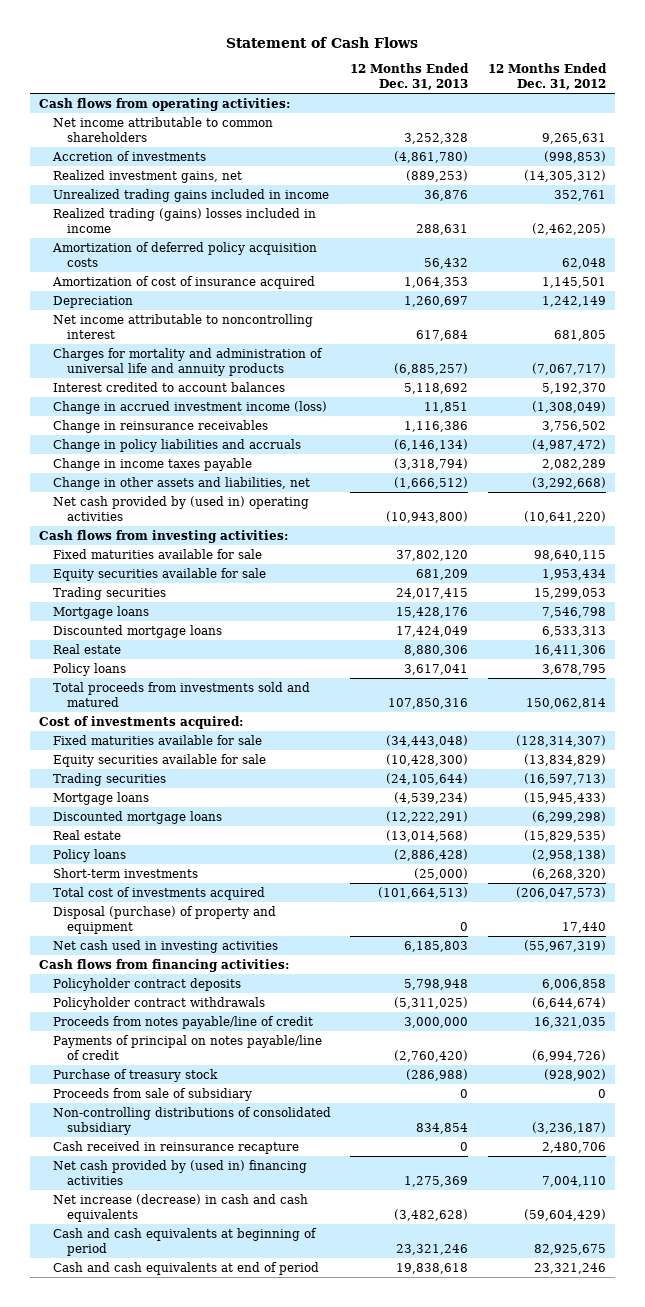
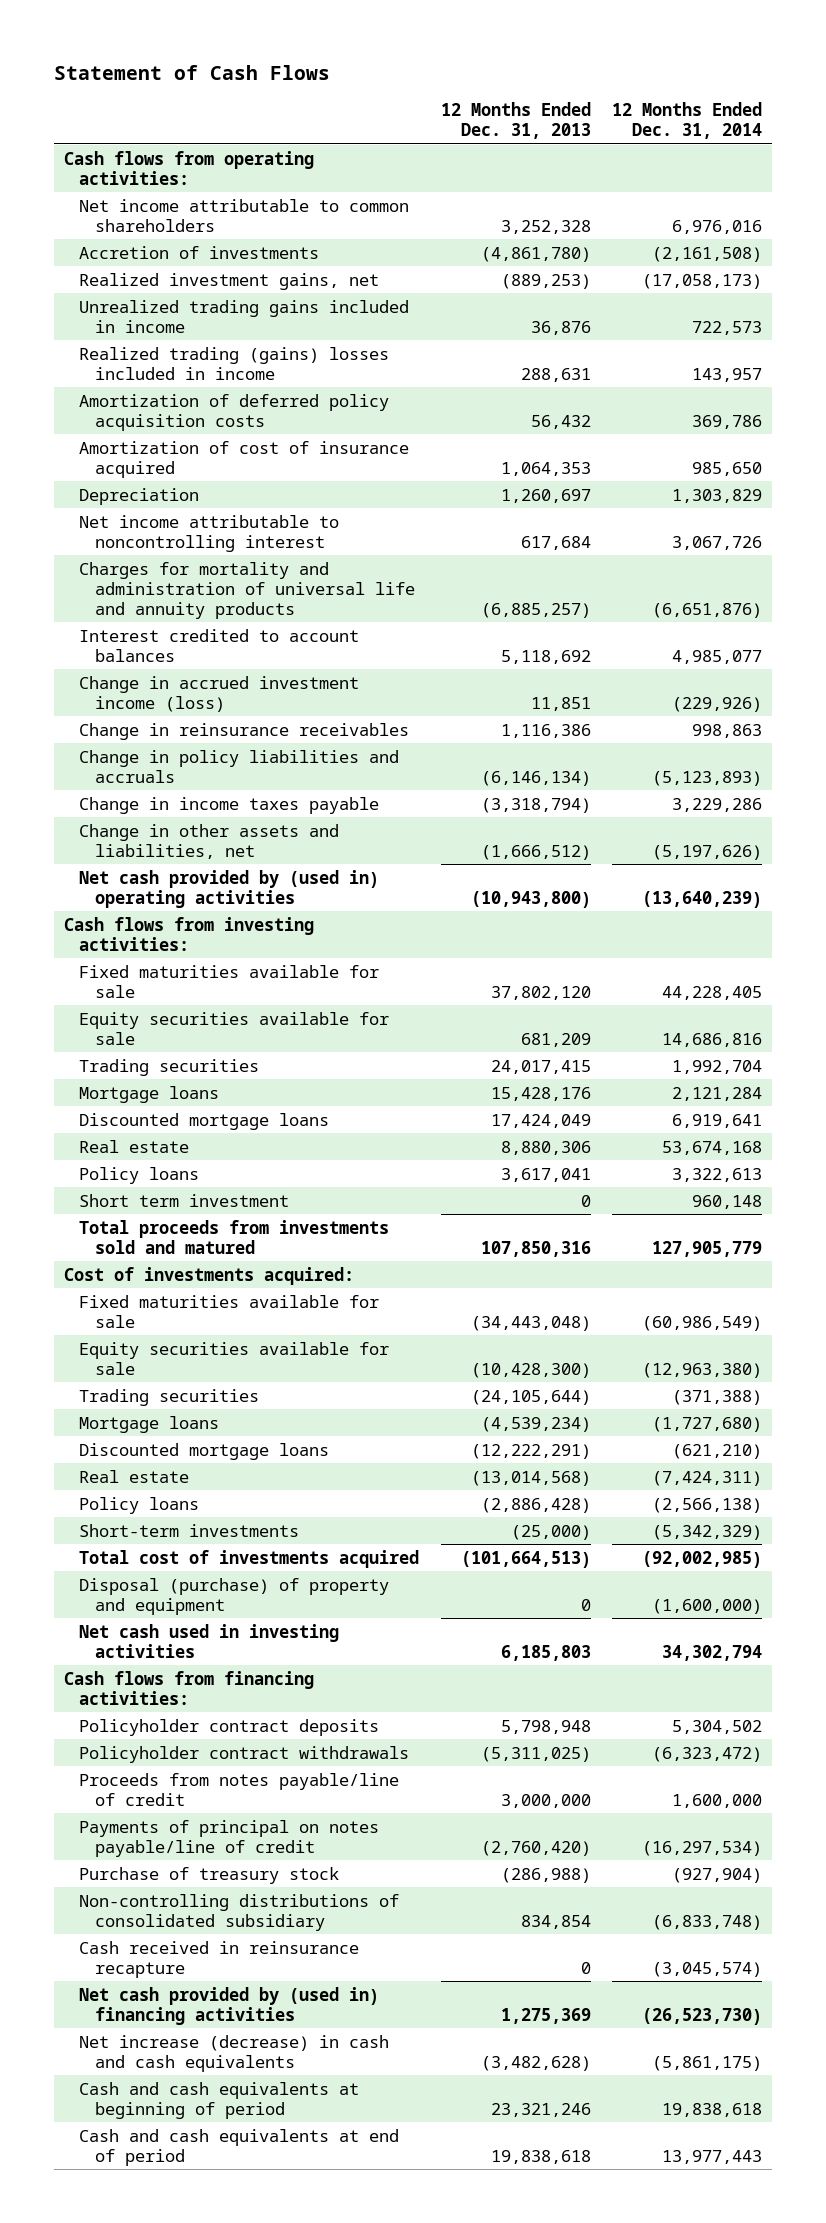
[487,63,607,91] 12 Months Ended Dec. 31, 2012 -> none
none -> [611,102,762,140] 12 Months Ended Dec. 31, 2014
none -> [79,1193,290,1207] Short term investment
[53,1087,253,1101] Proceeds from sale of subsidiary -> none

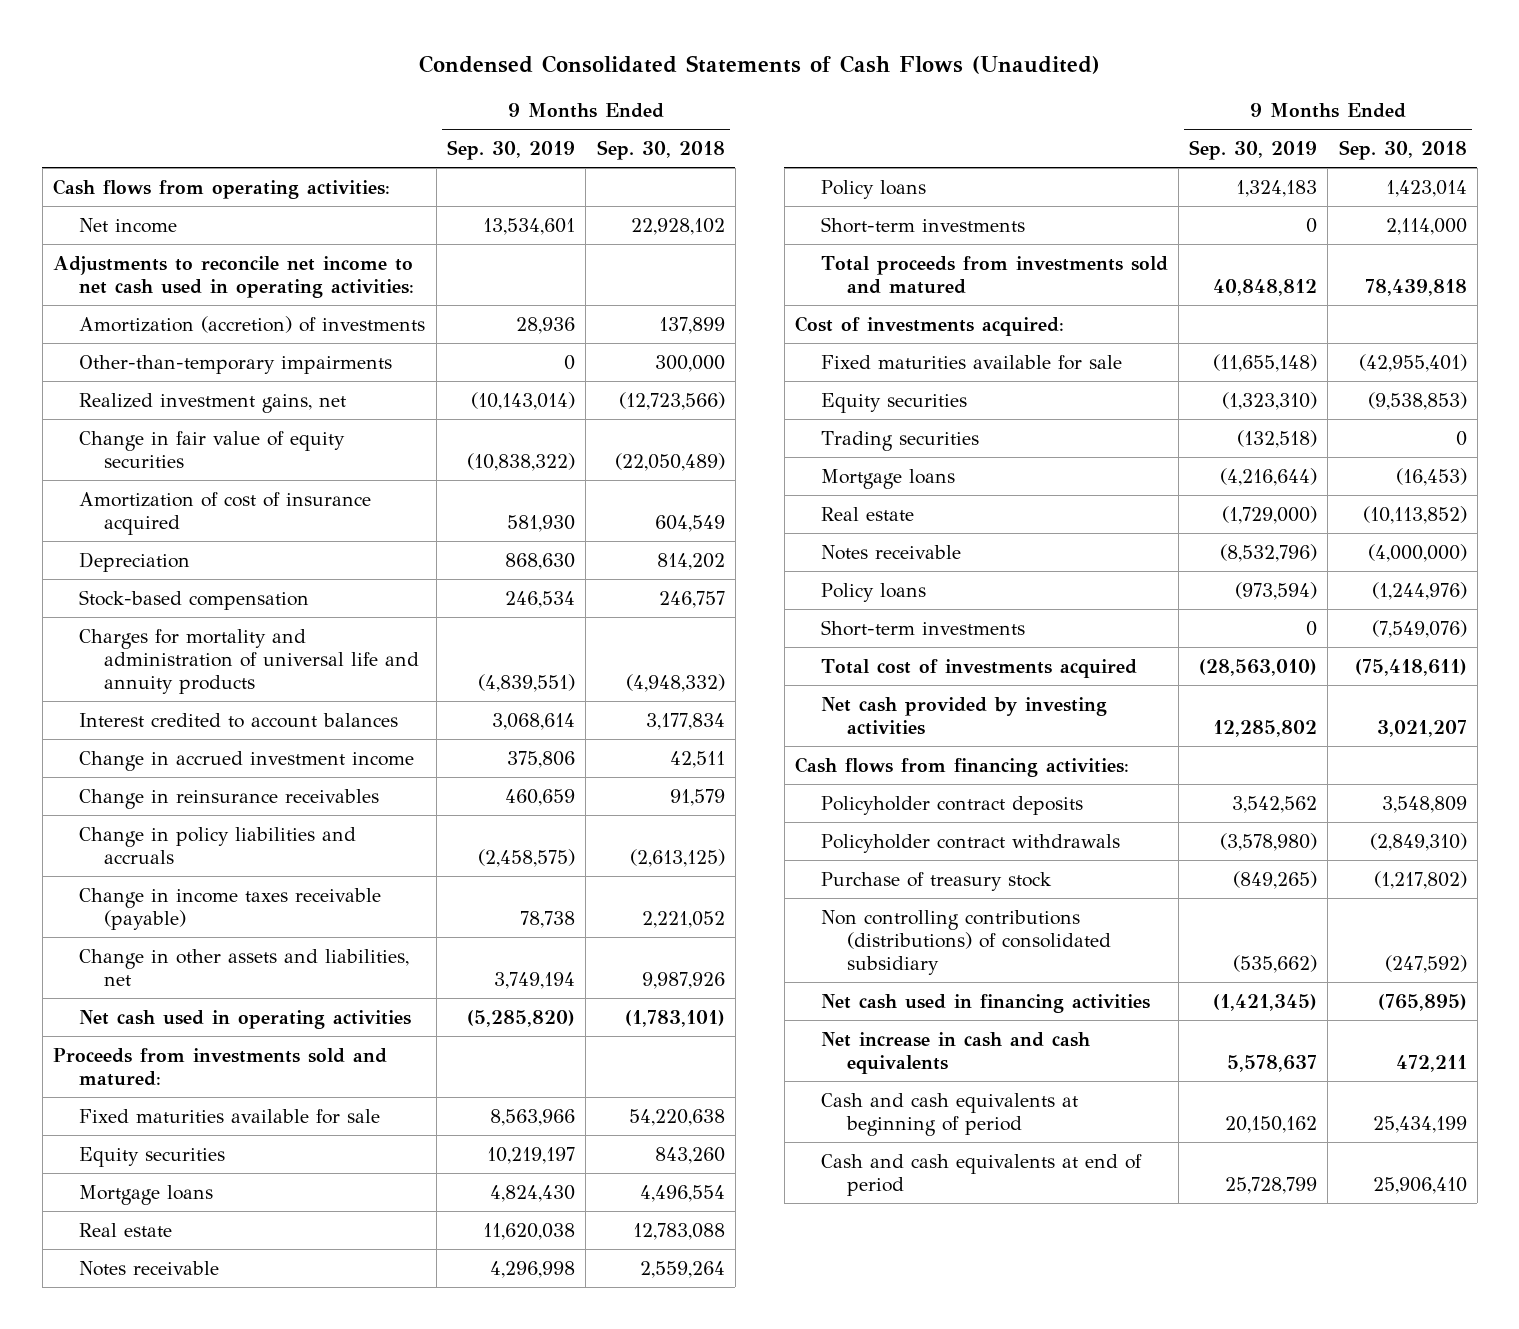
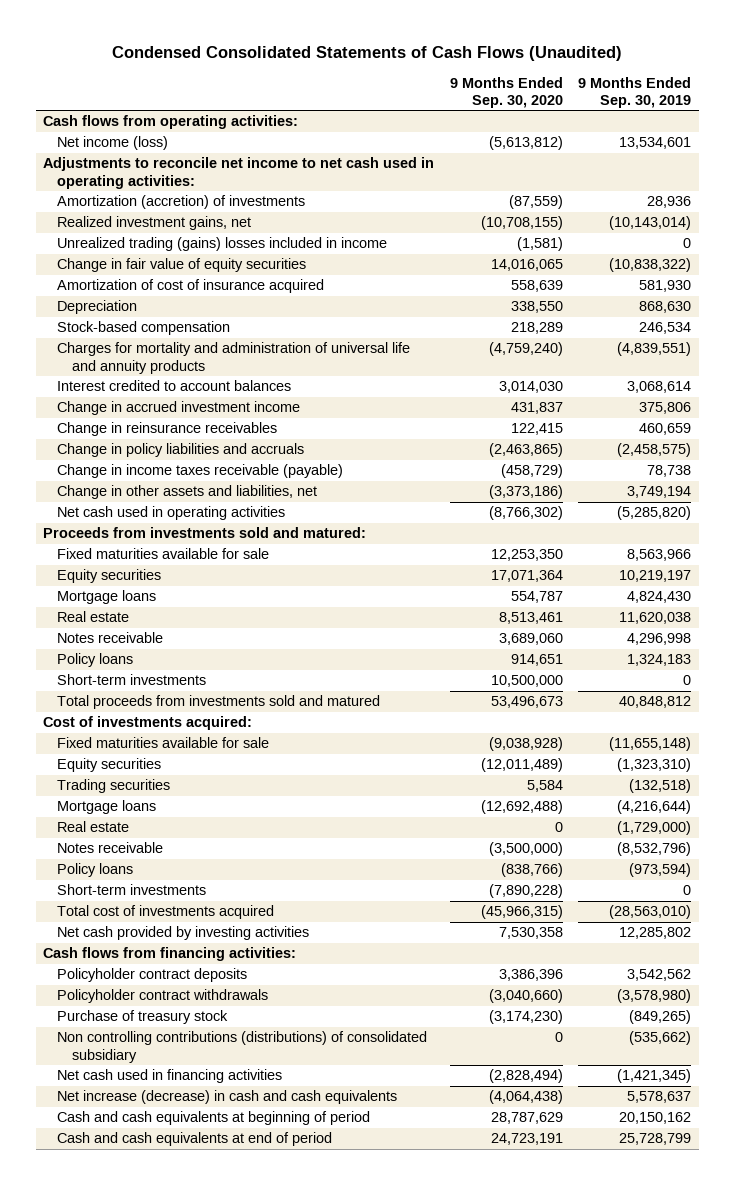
[596,140,725,161] Sep. 30, 2018 -> none
none -> [449,76,563,108] 9 Months Ended Sep. 30, 2020
[78,217,177,233] Net income -> [57,136,169,151] Net income (loss)
[78,354,392,374] Other-than-temporary impairments -> none
none -> [57,237,388,252] Unrealized trading (gains) losses included in income
[820,1031,1090,1074] Net increase in cash and cash equivalents -> [57,1090,398,1105] Net increase (decrease) in cash and cash equivalents

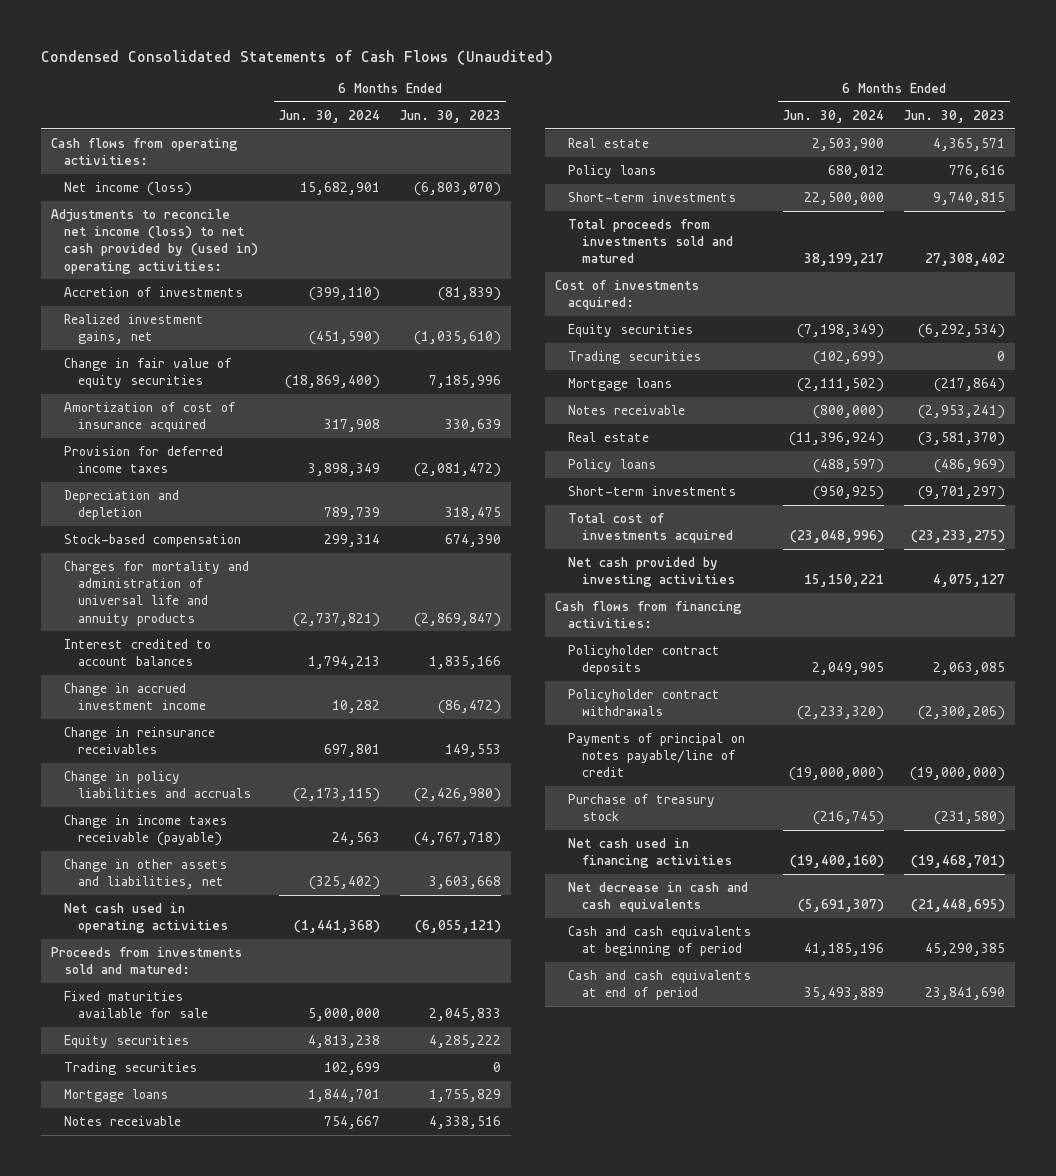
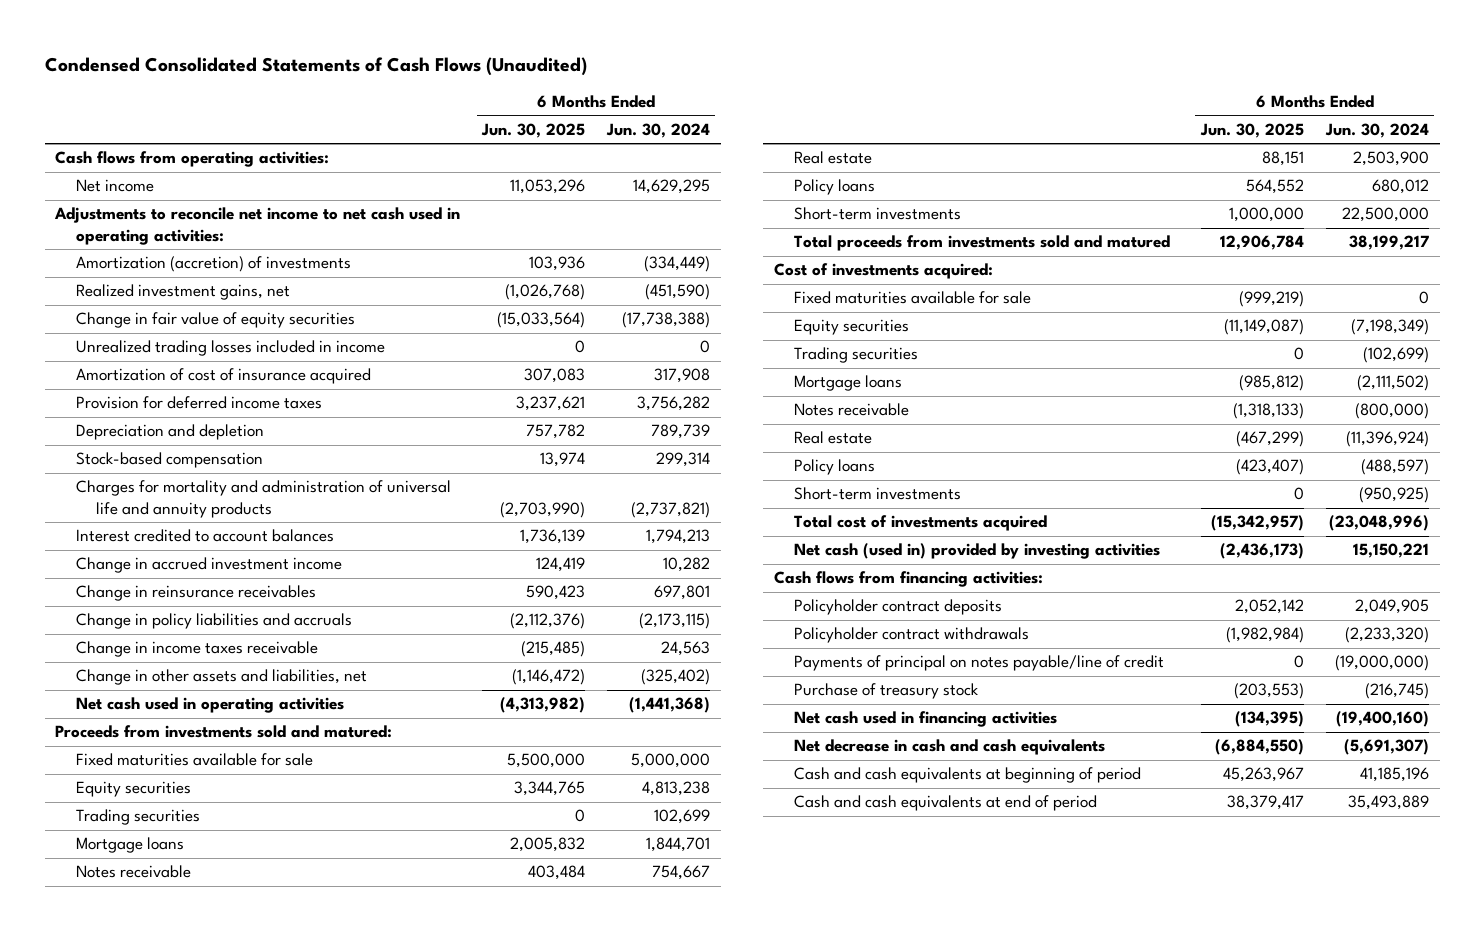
[399,110,501,124] Jun. 30, 2023 -> none
none -> [481,123,586,139] Jun. 30, 2025
[64,182,193,197] Net income (loss) -> [75,179,154,193] Net income
[299,182,380,196] 15,682,901 -> [632,179,710,195] 14,629,295
[50,209,259,274] Adjustments to reconcile net income (loss) to net cash provided by (used in) operating activities: -> [54,207,461,245] Adjustments to reconcile net income to net cash used in operating activities:
[64,287,244,298] Accretion of investments -> [75,256,351,273] Amortization (accretion) of investments
[308,287,380,302] (399,110) -> [643,256,710,273] (334,449)
[284,375,380,390] (18,869,400) -> [621,312,710,329] (17,738,388)
none -> [75,340,385,357] Unrealized trading losses included in income
[307,463,380,477] 3,898,349 -> [636,396,710,412] 3,756,282
[64,815,228,847] Change in income taxes receivable (payable) -> [75,641,318,658] Change in income taxes receivable
none -> [794,291,1032,305] Fixed maturities available for sale
[568,557,735,588] Net cash provided by investing activities -> [794,543,1161,560] Net cash (used in) provided by investing activities

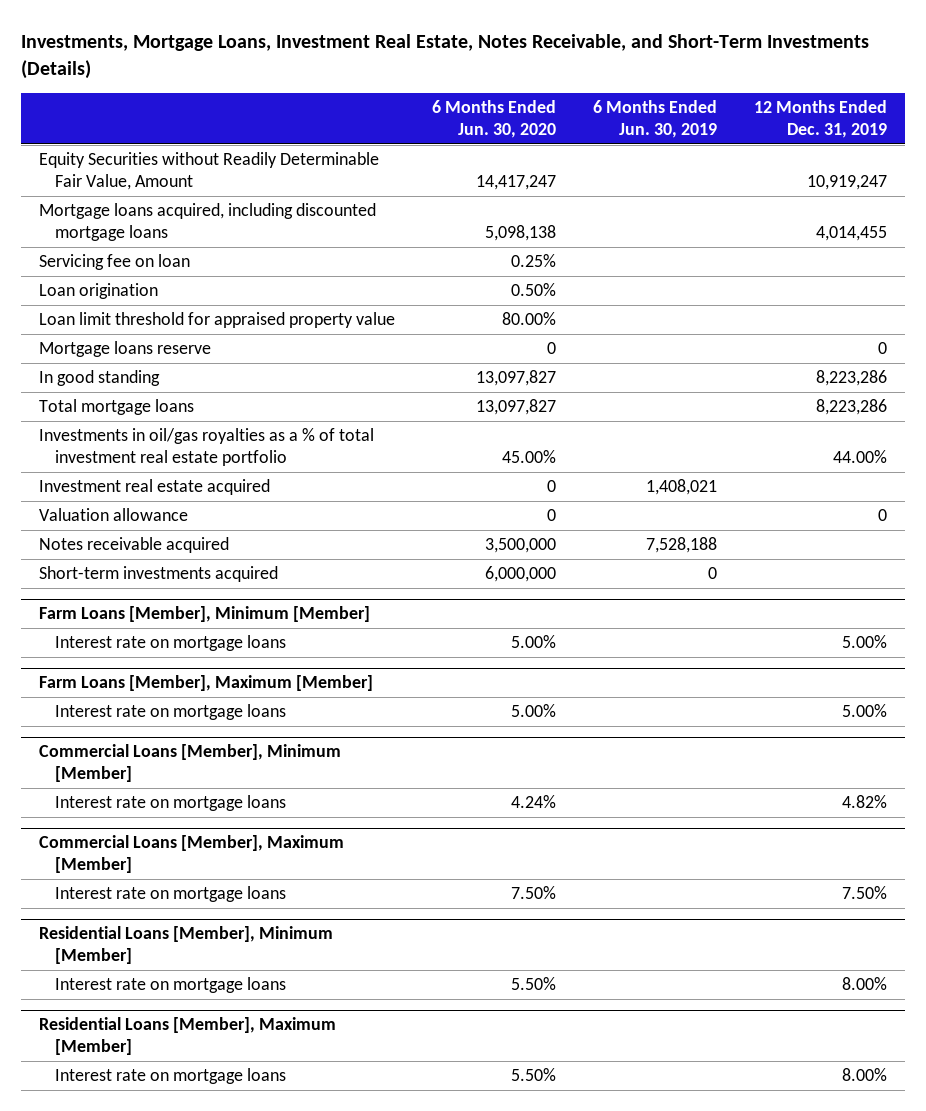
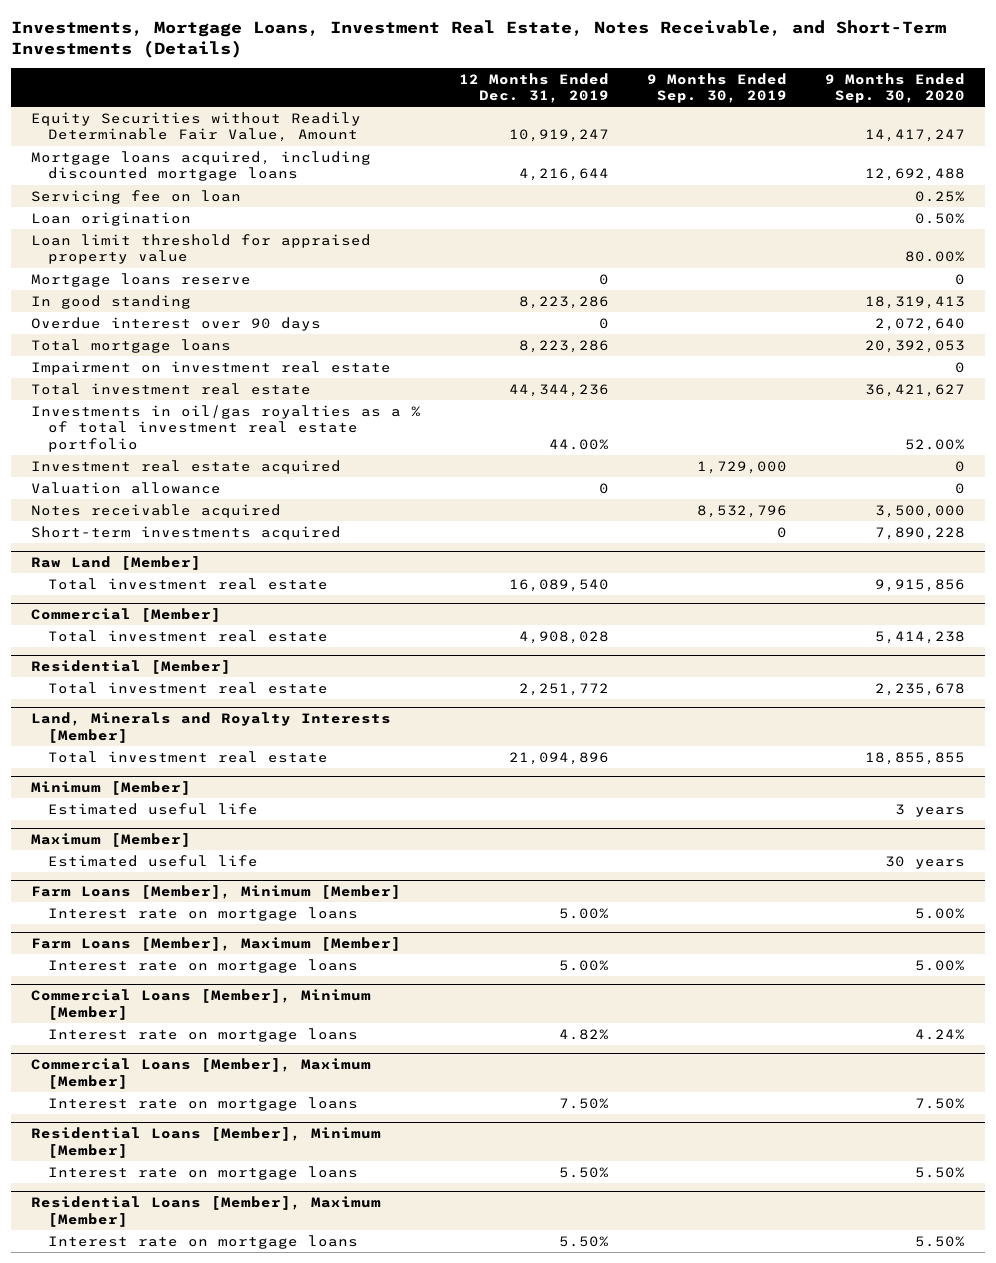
[431,99,556,138] 6 Months Ended Jun. 30, 2020 -> none
[592,99,717,138] 6 Months Ended Jun. 30, 2019 -> none
none -> [647,72,788,104] 9 Months Ended Sep. 30, 2019
none -> [825,72,966,104] 9 Months Ended Sep. 30, 2020
[815,226,887,242] 4,014,455 -> [518,168,609,182] 4,216,644
none -> [30,316,321,331] Overdue interest over 90 days
none -> [30,360,391,375] Impairment on investment real estate
none -> [30,382,311,395] Total investment real estate
none -> [30,556,201,571] Raw Land [Member]
none -> [48,577,329,590] Total investment real estate
none -> [30,608,221,623] Commercial [Member]
none -> [48,629,329,642] Total investment real estate
none -> [30,660,231,675] Residential [Member]
none -> [48,681,329,694] Total investment real estate
none -> [30,712,391,743] Land, Minerals and Royalty Interests [Member]
none -> [48,750,329,763] Total investment real estate
none -> [30,781,191,796] Minimum [Member]
none -> [48,802,259,815] Estimated useful life
none -> [30,833,191,848] Maximum [Member]
none -> [48,854,259,867] Estimated useful life
[841,977,887,991] 8.00% -> [558,1166,609,1178] 5.50%
[841,1068,887,1082] 8.00% -> [558,1235,609,1247] 5.50%

